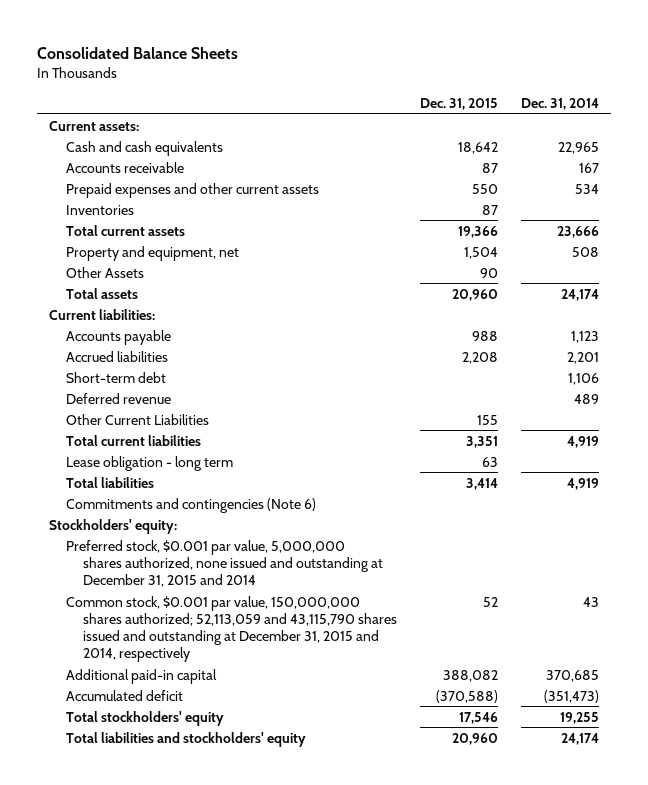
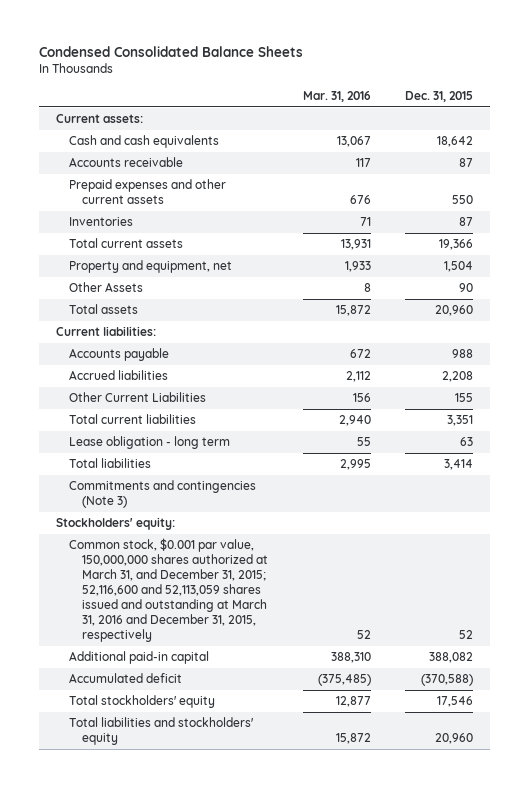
[37,47,239,60] Consolidated Balance Sheets -> [38,46,303,58] Condensed Consolidated Balance Sheets
[521,97,600,110] Dec. 31, 2014 -> none
none -> [302,91,371,103] Mar. 31, 2016
[65,371,166,383] Short-term debt -> none
[65,392,171,404] Deferred revenue -> none
[65,497,316,513] Commitments and contingencies (Note 6) -> [68,480,256,509] Commitments and contingencies (Note 3)
[65,539,384,588] Preferred stock, $0.001 par value, 5,000,000 shares authorized, none issued and outstanding at December 31, 2015 and 2014 -> none
[65,595,398,663] Common stock, $0.001 par value, 150,000,000 shares authorized; 52,113,059 and 43,115,790 shares issued and outstanding at December 31, 2015 and 2014, respectively -> [68,538,269,643] Common stock, $0.001 par value, 150,000,000 shares authorized at March 31, and December 31, 2015; 52,116,600 and 52,113,059 shares issued and outstanding at March 31, 2016 and December 31, 2015, respectively

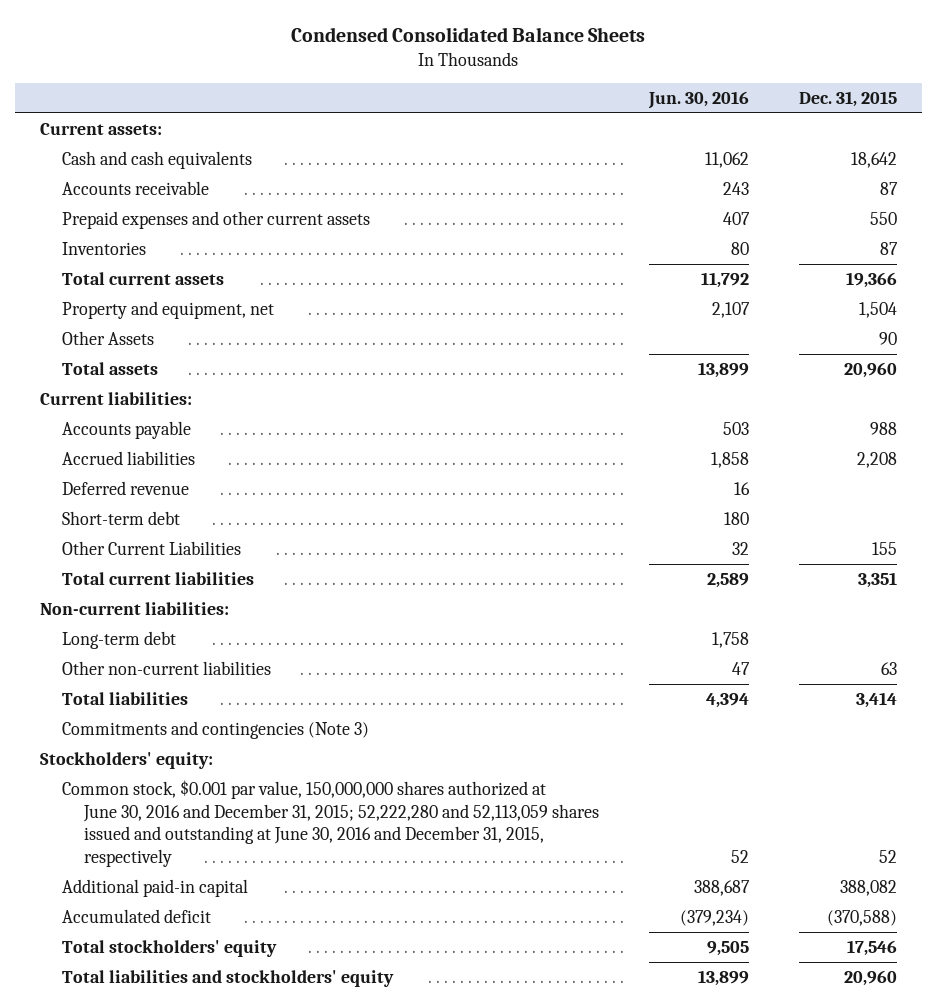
[302,91,371,103] Mar. 31, 2016 -> none
none -> [648,91,750,110] Jun. 30, 2016
none -> [61,480,189,495] Deferred revenue
none -> [61,510,180,525] Short-term debt
[68,436,230,450] Lease obligation - long term -> none
none -> [39,601,229,615] Non-current liabilities:
none -> [61,630,176,649] Long-term debt
none -> [61,660,271,675] Other non-current liabilities
[68,538,269,643] Common stock, $0.001 par value, 150,000,000 shares authorized at March 31, and December 31, 2015; 52,116,600 and 52,113,059 shares issued and outstanding at March 31, 2016 and December 31, 2015, respectively -> [61,779,600,868] Common stock, $0.001 par value, 150,000,000 shares authorized at June 30, 2016 and December 31, 2015; 52,222,280 and 52,113,059 shares issued and outstanding at June 30, 2016 and December 31, 2015, respectively

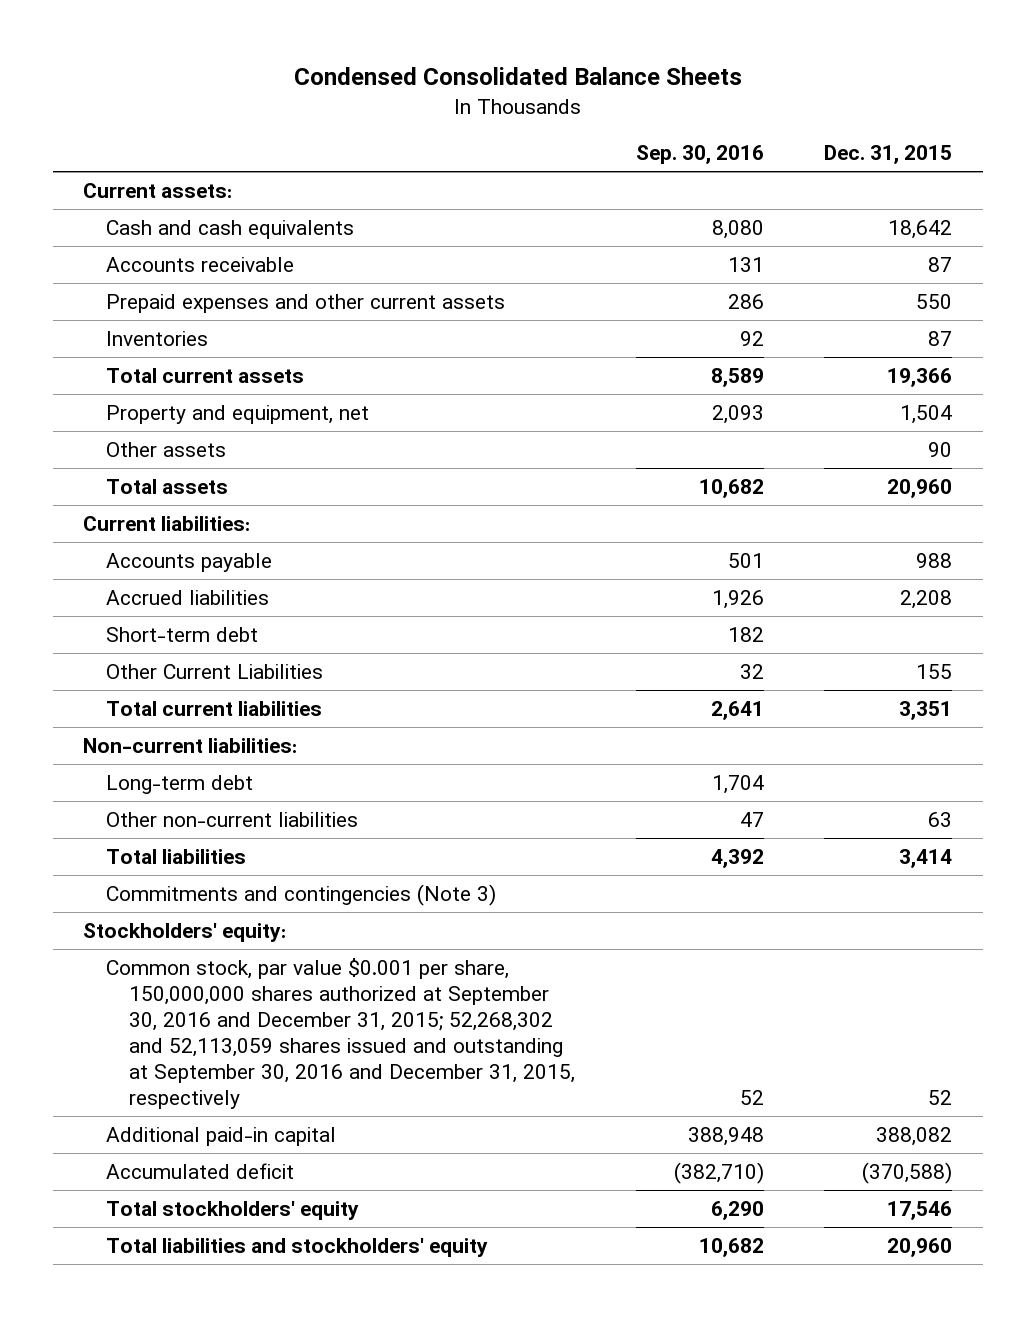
[648,91,750,110] Jun. 30, 2016 -> none
none -> [635,145,764,165] Sep. 30, 2016
[61,330,154,345] Other Assets -> [106,441,227,457] Other assets
[61,480,189,495] Deferred revenue -> none
[61,779,600,868] Common stock, $0.001 par value, 150,000,000 shares authorized at June 30, 2016 and December 31, 2015; 52,222,280 and 52,113,059 shares issued and outstanding at June 30, 2016 and December 31, 2015, respectively -> [106,957,576,1110] Common stock, par value $0.001 per share, 150,000,000 shares authorized at September 30, 2016 and December 31, 2015; 52,268,302 and 52,113,059 shares issued and outstanding at September 30, 2016 and December 31, 2015, respectively

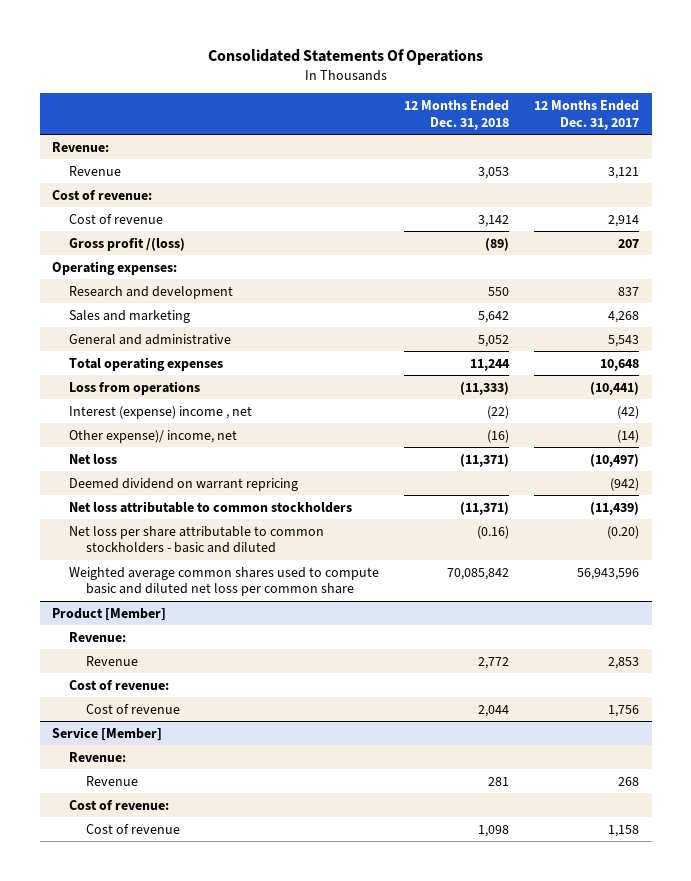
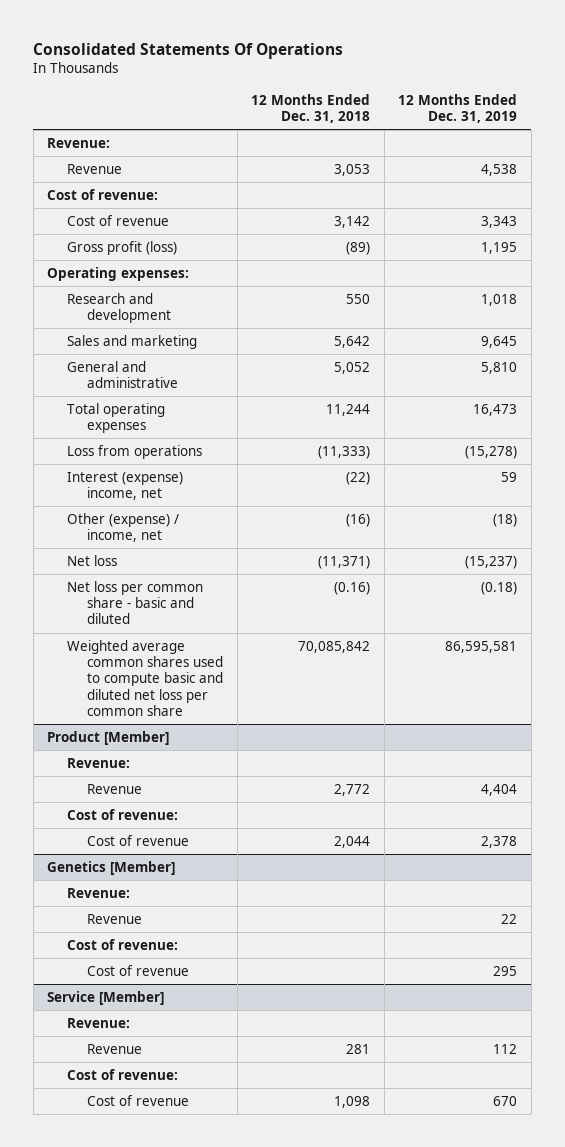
[534,100,640,130] 12 Months Ended Dec. 31, 2017 -> none
none -> [398,93,518,123] 12 Months Ended Dec. 31, 2019
[69,236,186,251] Gross profit /(loss) -> [67,241,178,256] Gross profit (loss)
[69,405,253,419] Interest (expense) income , net -> [67,472,184,501] Interest (expense) income, net
[69,429,238,443] Other expense)/ income, net -> [67,513,180,543] Other (expense) / income, net
[69,477,299,491] Deemed dividend on warrant repricing -> none
[69,500,353,513] Net loss attributable to common stockholders -> none
[69,525,325,554] Net loss per share attributable to common stockholders - basic and diluted -> [67,581,204,625] Net loss per common share - basic and diluted
none -> [47,861,176,876] Genetics [Member]
none -> [67,888,131,899] Revenue:
none -> [87,914,143,925] Revenue
none -> [67,939,179,951] Cost of revenue:
none -> [87,965,190,977] Cost of revenue

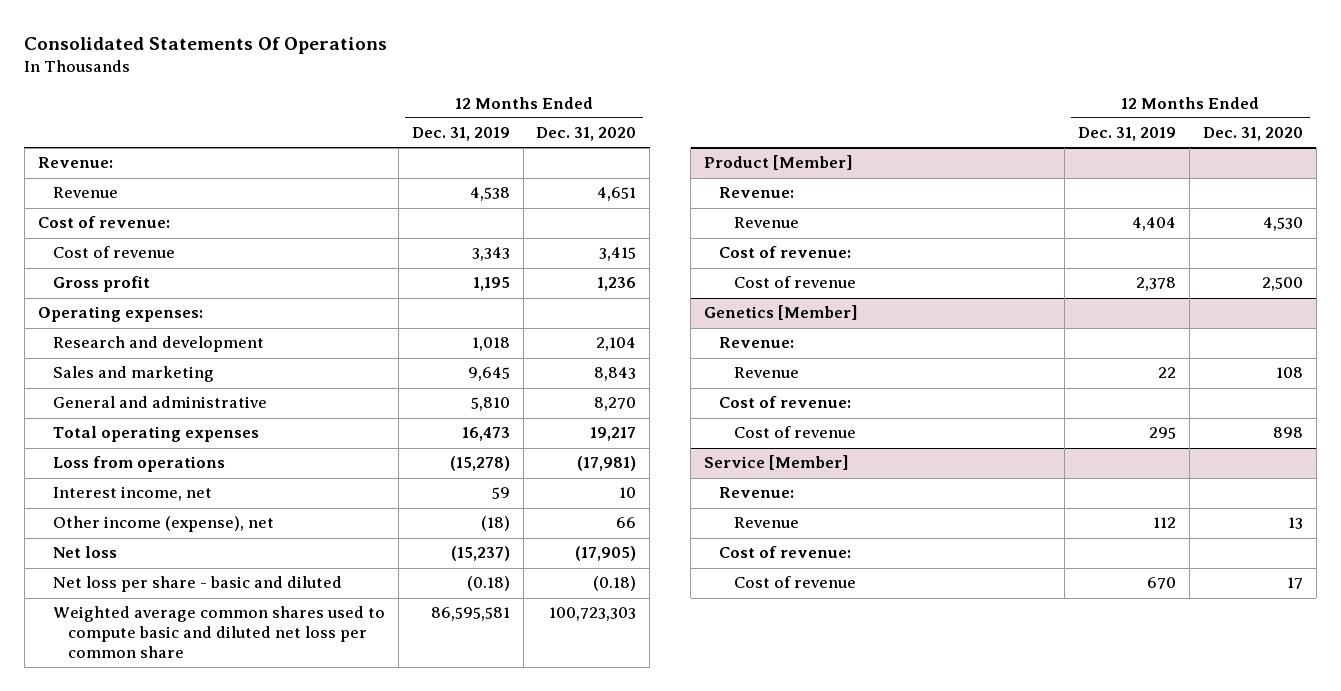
[251,93,371,123] 12 Months Ended Dec. 31, 2018 -> none
none -> [536,127,637,142] Dec. 31, 2020
[67,241,178,256] Gross profit (loss) -> [52,276,150,293] Gross profit
[67,472,184,501] Interest (expense) income, net -> [52,486,212,502] Interest income, net
[67,513,180,543] Other (expense) / income, net -> [52,516,274,533] Other income (expense), net
[67,581,204,625] Net loss per common share - basic and diluted -> [52,576,342,593] Net loss per share - basic and diluted

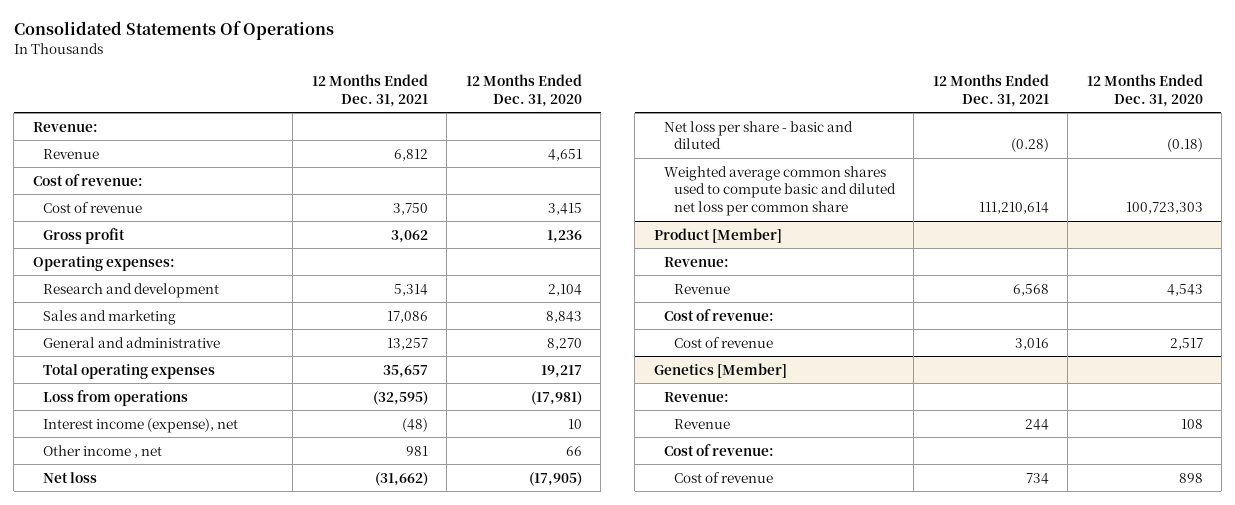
[411,127,510,142] Dec. 31, 2019 -> none
none -> [311,74,428,107] 12 Months Ended Dec. 31, 2021
[52,486,212,502] Interest income, net -> [42,417,238,433] Interest income (expense), net
[52,516,274,533] Other income (expense), net -> [42,444,162,458] Other income , net
[1262,217,1303,232] 4,530 -> [1166,283,1203,296] 4,543
[1261,277,1303,292] 2,500 -> [1169,337,1203,350] 2,517
[704,455,850,471] Service [Member] -> none
[719,487,795,499] Revenue: -> none
[733,517,799,529] Revenue -> none
[719,546,852,559] Cost of revenue: -> none
[733,576,856,589] Cost of revenue -> none

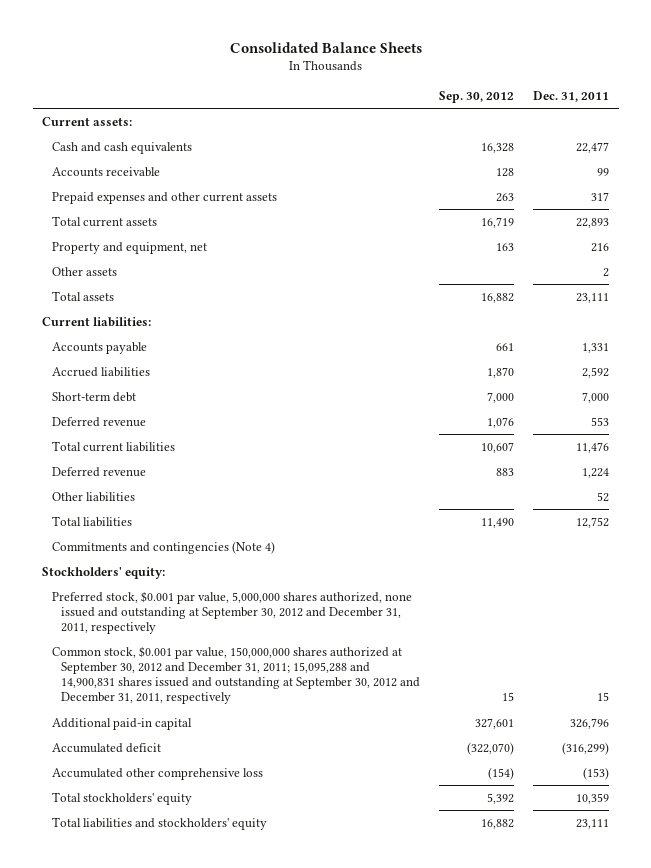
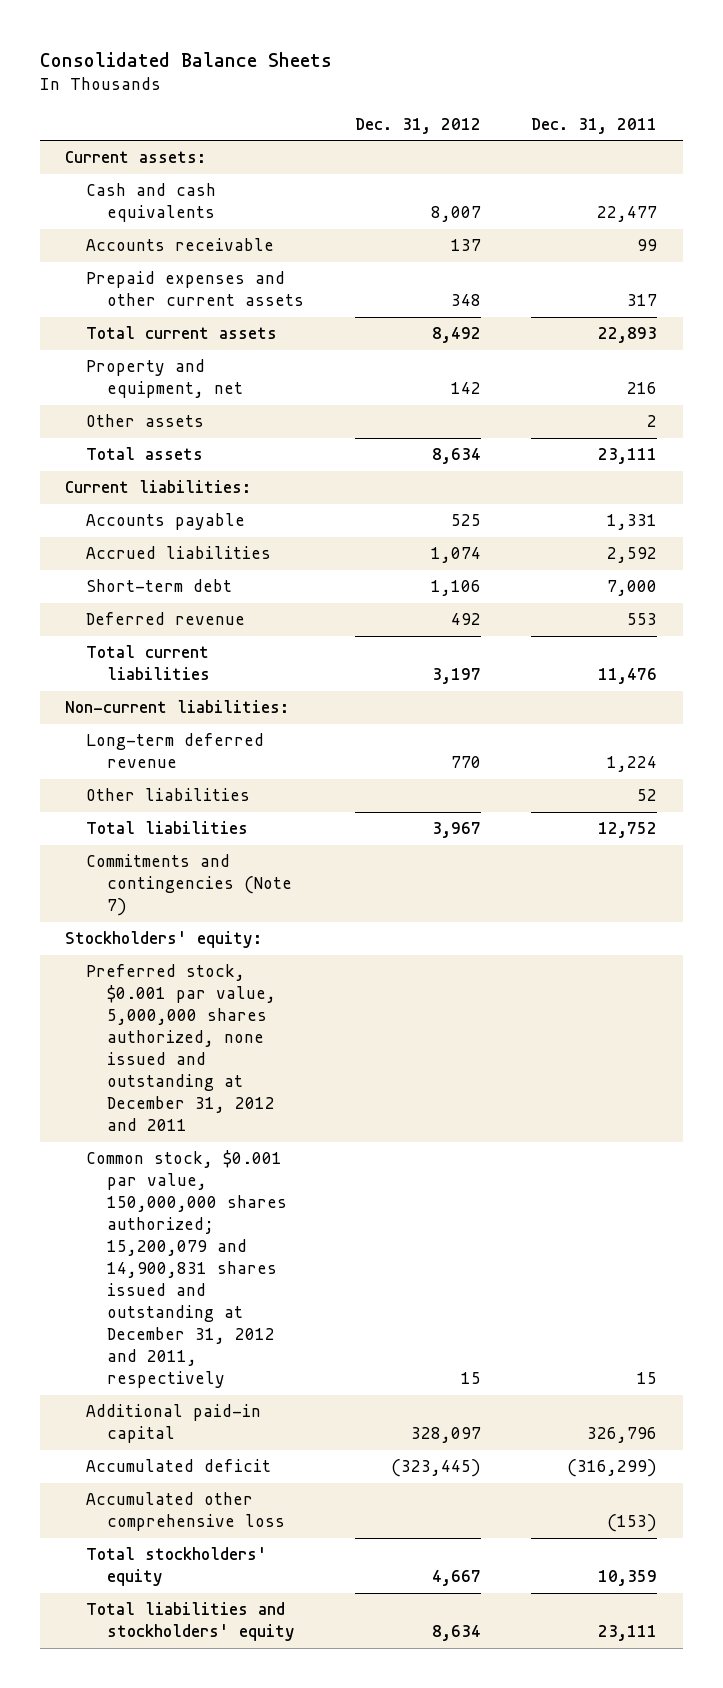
[439,90,515,103] Sep. 30, 2012 -> none
none -> [354,117,481,134] Dec. 31, 2012
none -> [65,700,290,714] Non-current liabilities:
[51,466,146,477] Deferred revenue -> [86,733,265,769] Long-term deferred revenue
[51,540,275,554] Commitments and contingencies (Note 4) -> [86,854,293,917] Commitments and contingencies (Note 7)
[51,590,412,635] Preferred stock, $0.001 par value, 5,000,000 shares authorized, none issued and outstanding at September 30, 2012 and December 31, 2011, respectively -> [86,964,277,1132] Preferred stock, $0.001 par value, 5,000,000 shares authorized, none issued and outstanding at December 31, 2012 and 2011
[51,645,421,705] Common stock, $0.001 par value, 150,000,000 shares authorized at September 30, 2012 and December 31, 2011; 15,095,288 and 14,900,831 shares issued and outstanding at September 30, 2012 and December 31, 2011, respectively -> [86,1150,288,1389] Common stock, $0.001 par value, 150,000,000 shares authorized; 15,200,079 and 14,900,831 shares issued and outstanding at December 31, 2012 and 2011, respectively

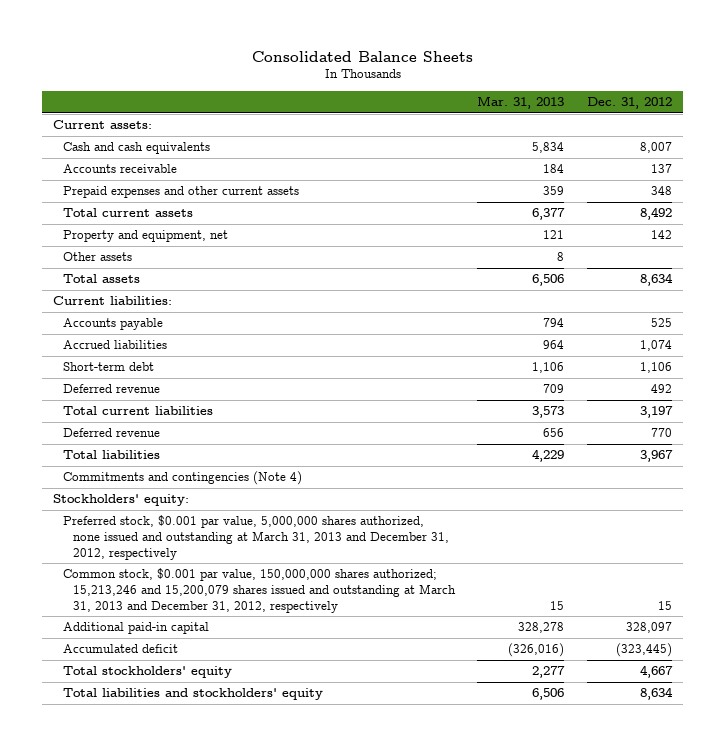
[531,117,658,134] Dec. 31, 2011 -> none
none -> [477,96,565,110] Mar. 31, 2013
[65,700,290,714] Non-current liabilities: -> none
[86,788,251,802] Other liabilities -> none
[86,733,265,769] Long-term deferred revenue -> [63,428,161,438] Deferred revenue
[86,854,293,917] Commitments and contingencies (Note 7) -> [63,471,303,486] Commitments and contingencies (Note 4)
[86,964,277,1132] Preferred stock, $0.001 par value, 5,000,000 shares authorized, none issued and outstanding at December 31, 2012 and 2011 -> [63,515,449,560] Preferred stock, $0.001 par value, 5,000,000 shares authorized, none issued and outstanding at March 31, 2013 and December 31, 2012, respectively
[86,1150,288,1389] Common stock, $0.001 par value, 150,000,000 shares authorized; 15,200,079 and 14,900,831 shares issued and outstanding at December 31, 2012 and 2011, respectively -> [63,568,456,613] Common stock, $0.001 par value, 150,000,000 shares authorized; 15,213,246 and 15,200,079 shares issued and outstanding at March 31, 2013 and December 31, 2012, respectively
[86,1492,286,1532] Accumulated other comprehensive loss -> none

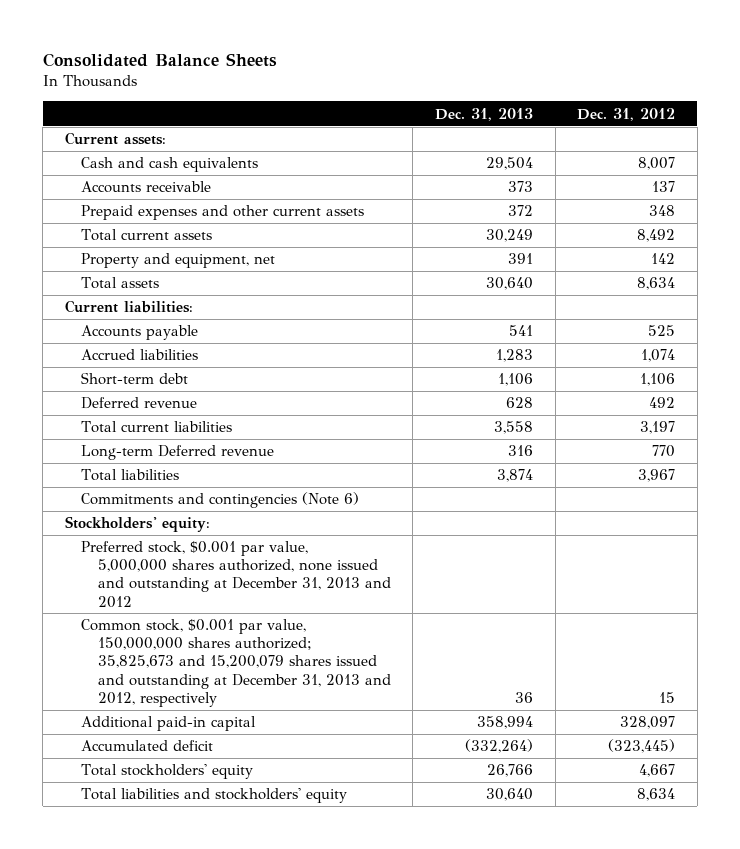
[477,96,565,110] Mar. 31, 2013 -> none
none -> [434,107,533,121] Dec. 31, 2013
[63,252,133,262] Other assets -> none
[63,428,161,438] Deferred revenue -> [81,445,275,461] Long-term Deferred revenue
[63,471,303,486] Commitments and contingencies (Note 4) -> [81,492,360,509] Commitments and contingencies (Note 6)
[63,515,449,560] Preferred stock, $0.001 par value, 5,000,000 shares authorized, none issued and outstanding at March 31, 2013 and December 31, 2012, respectively -> [81,541,391,608] Preferred stock, $0.001 par value, 5,000,000 shares authorized, none issued and outstanding at December 31, 2013 and 2012
[63,568,456,613] Common stock, $0.001 par value, 150,000,000 shares authorized; 15,213,246 and 15,200,079 shares issued and outstanding at March 31, 2013 and December 31, 2012, respectively -> [81,619,391,707] Common stock, $0.001 par value, 150,000,000 shares authorized; 35,825,673 and 15,200,079 shares issued and outstanding at December 31, 2013 and 2012, respectively

